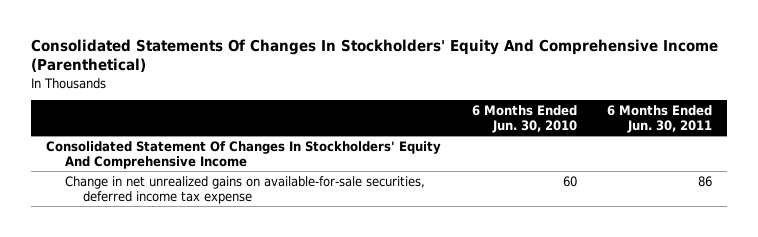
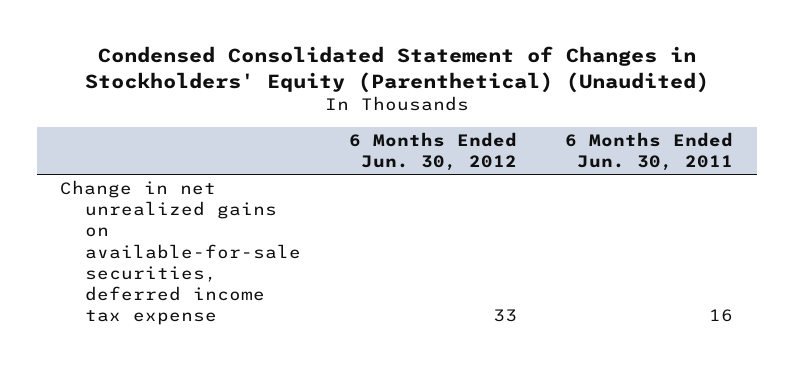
[30,38,718,73] Consolidated Statements Of Changes In Stockholders' Equity And Comprehensive Income (Parenthetical) -> [84,46,709,93] Condensed Consolidated Statement of Changes in Stockholders' Equity (Parenthetical) (Unaudited)
[471,105,577,133] 6 Months Ended Jun. 30, 2010 -> none
none -> [349,131,518,172] 6 Months Ended Jun. 30, 2012
[46,140,442,169] Consolidated Statement Of Changes In Stockholders' Equity And Comprehensive Income -> none
[698,175,713,187] 86 -> [709,309,734,323] 16

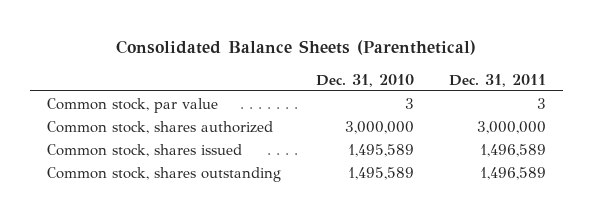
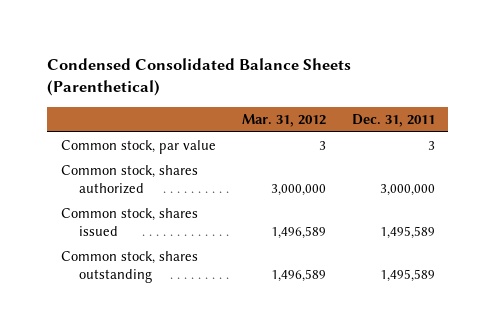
[116,40,477,56] Consolidated Balance Sheets (Parenthetical) -> [47,57,352,97] Condensed Consolidated Balance Sheets (Parenthetical)
[315,73,414,87] Dec. 31, 2010 -> none
none -> [241,114,326,128] Mar. 31, 2012
[479,143,546,157] 1,496,589 -> [380,226,436,240] 1,495,589
[479,166,546,180] 1,496,589 -> [380,269,436,283] 1,495,589

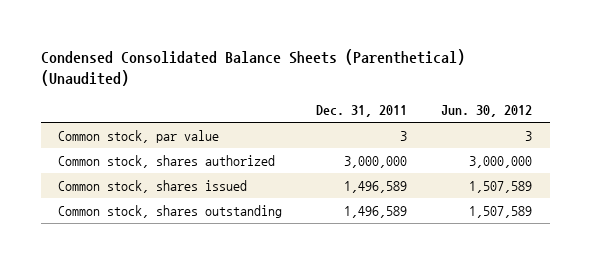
[47,57,352,97] Condensed Consolidated Balance Sheets (Parenthetical) -> [40,49,465,87] Condensed Consolidated Balance Sheets (Parenthetical) (Unaudited)
[241,114,326,128] Mar. 31, 2012 -> none
none -> [441,105,533,118] Jun. 30, 2012
[380,226,436,240] 1,495,589 -> [344,180,408,193] 1,496,589
[380,269,436,283] 1,495,589 -> [344,205,408,218] 1,496,589

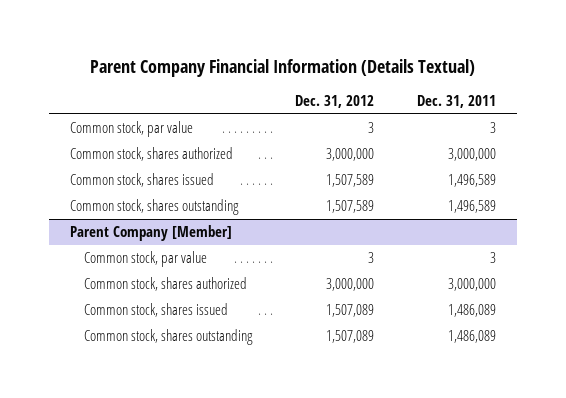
[40,49,465,87] Condensed Consolidated Balance Sheets (Parenthetical) (Unaudited) -> [89,58,475,77] Parent Company Financial Information (Details Textual)
[441,105,533,118] Jun. 30, 2012 -> none
none -> [294,95,374,109] Dec. 31, 2012
none -> [70,225,233,242] Parent Company [Member]
none -> [83,251,207,268] Common stock, par value
none -> [83,277,247,292] Common stock, shares authorized
none -> [83,303,228,318] Common stock, shares issued
none -> [83,329,253,346] Common stock, shares outstanding

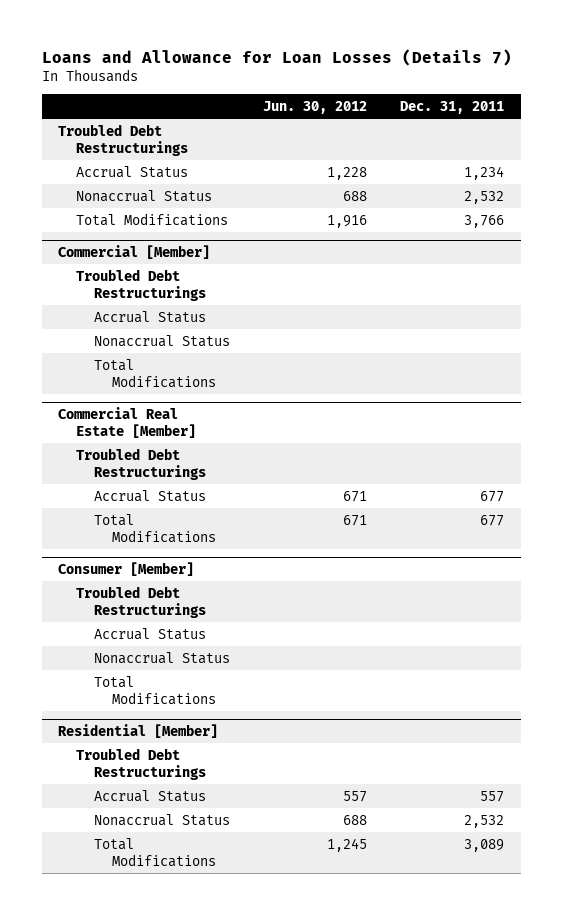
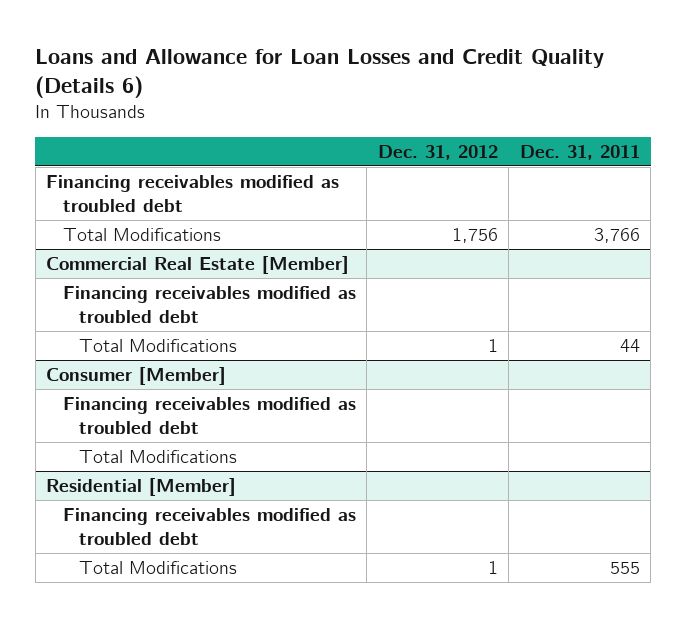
[41,48,512,66] Loans and Allowance for Loan Losses (Details 7) -> [35,49,605,99] Loans and Allowance for Loan Losses and Credit Quality (Details 6)
[263,100,368,114] Jun. 30, 2012 -> none
none -> [377,144,498,160] Dec. 31, 2012
[58,123,189,156] Troubled Debt Restructurings -> none
[76,165,189,178] Accrual Status -> none
[76,189,213,202] Nonaccrual Status -> none
none -> [46,174,340,213] Financing receivables modified as troubled debt
[58,245,211,260] Commercial [Member] -> none
[76,268,206,301] Troubled Debt Restructurings -> none
[93,310,206,323] Accrual Status -> none
[93,334,230,347] Nonaccrual Status -> none
[93,358,216,388] Total Modifications -> none
[76,447,206,480] Troubled Debt Restructurings -> none
[93,489,206,502] Accrual Status -> none
none -> [62,285,356,324] Financing receivables modified as troubled debt
[480,514,505,526] 677 -> [619,338,640,352] 44
[76,585,206,618] Troubled Debt Restructurings -> none
[93,627,206,640] Accrual Status -> none
[93,651,230,664] Nonaccrual Status -> none
none -> [62,396,356,435] Financing receivables modified as troubled debt
[76,747,206,780] Troubled Debt Restructurings -> none
[93,789,206,802] Accrual Status -> none
[93,813,230,826] Nonaccrual Status -> none
none -> [62,507,356,546] Financing receivables modified as troubled debt
[464,838,505,852] 3,089 -> [609,561,640,574] 555

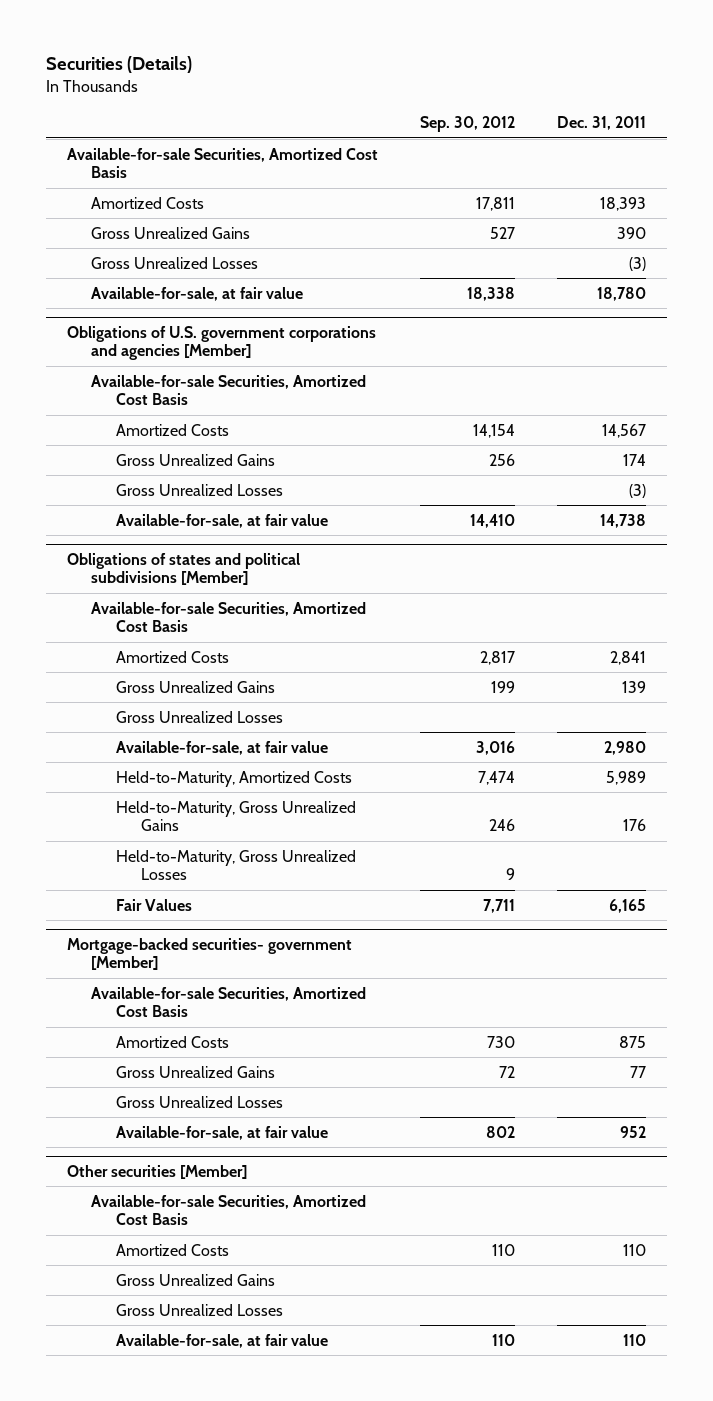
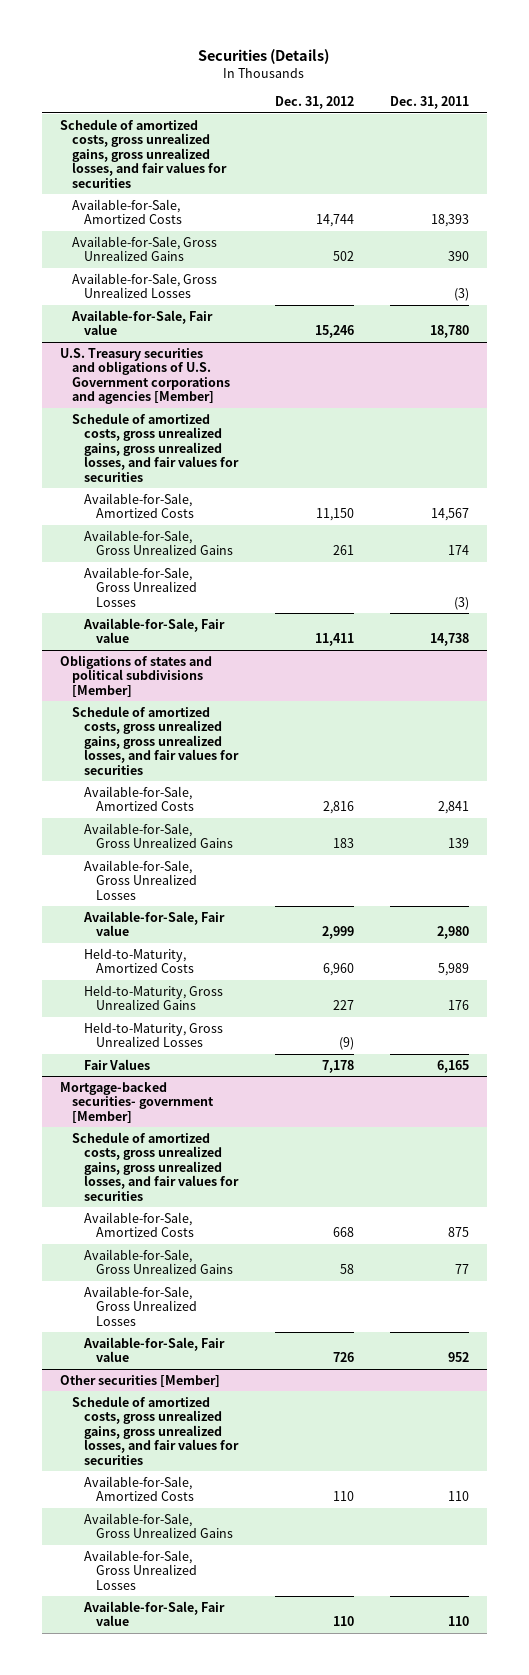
[419,116,515,133] Sep. 30, 2012 -> none
none -> [274,96,354,110] Dec. 31, 2012
[66,147,378,179] Available-for-sale Securities, Amortized Cost Basis -> [60,118,228,188] Schedule of amortized costs, gross unrealized gains, gross unrealized losses, and fair values for securities
[91,196,205,209] Amortized Costs -> [72,198,183,225] Available-for-Sale, Amortized Costs
[91,226,251,239] Gross Unrealized Gains -> [72,235,218,262] Available-for-Sale, Gross Unrealized Gains
[91,256,259,269] Gross Unrealized Losses -> [72,272,218,299] Available-for-Sale, Gross Unrealized Losses
[91,286,304,301] Available-for-sale, at fair value -> [71,309,214,336] Available-for-Sale, Fair value
[66,325,376,361] Obligations of U.S. government corporations and agencies [Member] -> [60,347,231,405] U.S. Treasury securities and obligations of U.S. Government corporations and agencies [Member]
[91,374,367,406] Available-for-sale Securities, Amortized Cost Basis -> [72,412,240,482] Schedule of amortized costs, gross unrealized gains, gross unrealized losses, and fair values for securities
[116,423,230,436] Amortized Costs -> [84,492,195,519] Available-for-Sale, Amortized Costs
[116,453,276,466] Gross Unrealized Gains -> [84,529,234,556] Available-for-Sale, Gross Unrealized Gains
[116,483,284,496] Gross Unrealized Losses -> [84,566,198,607] Available-for-Sale, Gross Unrealized Losses
[116,513,329,528] Available-for-sale, at fair value -> [83,617,226,644] Available-for-Sale, Fair value
[91,601,367,633] Available-for-sale Securities, Amortized Cost Basis -> [72,705,240,775] Schedule of amortized costs, gross unrealized gains, gross unrealized losses, and fair values for securities
[116,650,230,663] Amortized Costs -> [84,785,195,812] Available-for-Sale, Amortized Costs
[116,680,276,693] Gross Unrealized Gains -> [84,822,234,849] Available-for-Sale, Gross Unrealized Gains
[116,710,284,723] Gross Unrealized Losses -> [84,859,198,900] Available-for-Sale, Gross Unrealized Losses
[116,740,329,755] Available-for-sale, at fair value -> [83,910,226,937] Available-for-Sale, Fair value
[91,986,367,1018] Available-for-sale Securities, Amortized Cost Basis -> [72,1131,240,1201] Schedule of amortized costs, gross unrealized gains, gross unrealized losses, and fair values for securities
[116,1035,230,1048] Amortized Costs -> [84,1211,195,1238] Available-for-Sale, Amortized Costs
[116,1065,276,1078] Gross Unrealized Gains -> [84,1248,234,1275] Available-for-Sale, Gross Unrealized Gains
[116,1095,284,1108] Gross Unrealized Losses -> [84,1285,198,1326] Available-for-Sale, Gross Unrealized Losses
[116,1125,329,1140] Available-for-sale, at fair value -> [83,1336,226,1363] Available-for-Sale, Fair value
[91,1194,367,1226] Available-for-sale Securities, Amortized Cost Basis -> [72,1395,240,1465] Schedule of amortized costs, gross unrealized gains, gross unrealized losses, and fair values for securities
[116,1243,230,1256] Amortized Costs -> [84,1475,195,1502] Available-for-Sale, Amortized Costs
[116,1273,276,1286] Gross Unrealized Gains -> [84,1512,234,1539] Available-for-Sale, Gross Unrealized Gains
[116,1303,284,1316] Gross Unrealized Losses -> [84,1549,198,1590] Available-for-Sale, Gross Unrealized Losses
[116,1333,329,1348] Available-for-sale, at fair value -> [83,1600,226,1627] Available-for-Sale, Fair value

